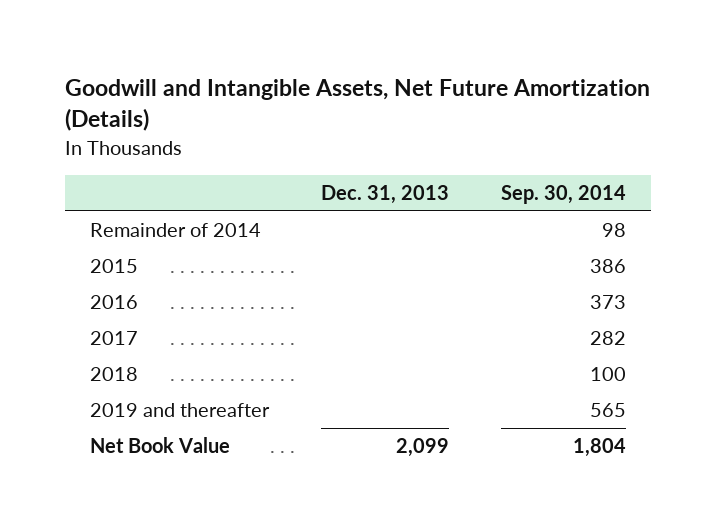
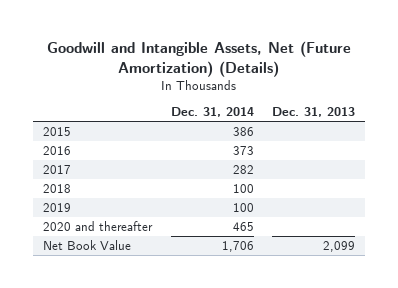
[64,79,650,132] Goodwill and Intangible Assets, Net Future Amortization (Details) -> [47,41,352,77] Goodwill and Intangible Assets, Net (Future Amortization) (Details)
[500,185,626,205] Sep. 30, 2014 -> none
none -> [170,107,254,118] Dec. 31, 2014
[90,223,262,238] Remainder of 2014 -> none
none -> [42,202,71,212] 2019
[90,403,271,418] 2019 and thereafter -> [42,220,153,231] 2020 and thereafter

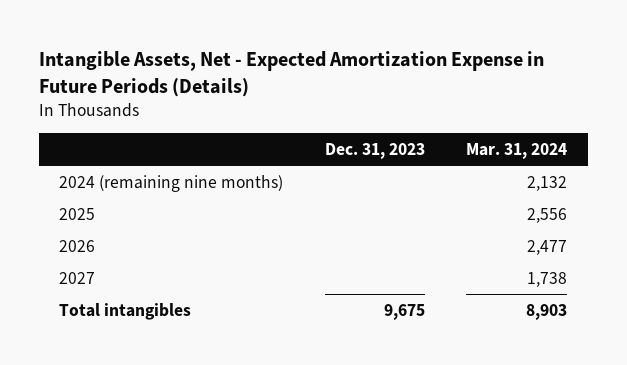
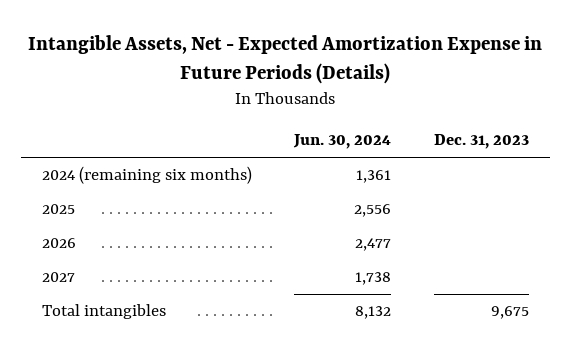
[466,143,568,160] Mar. 31, 2024 -> none
none -> [293,134,392,150] Jun. 30, 2024
[59,174,284,192] 2024 (remaining nine months) -> [42,166,253,185] 2024 (remaining six months)

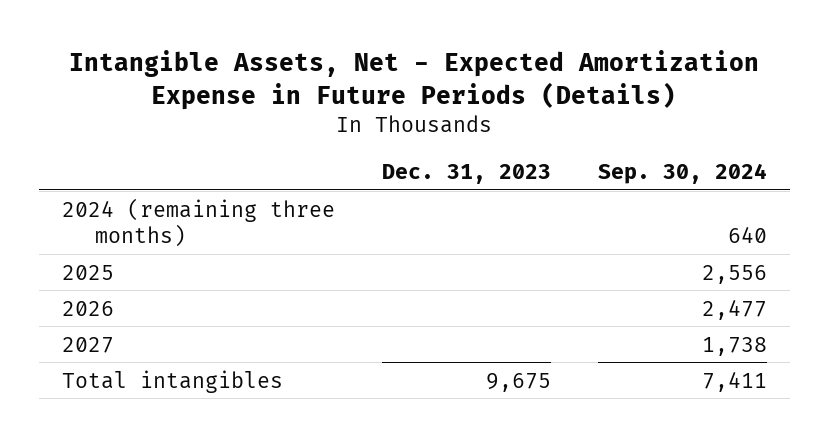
[293,134,392,150] Jun. 30, 2024 -> none
none -> [597,162,767,184] Sep. 30, 2024
[42,166,253,185] 2024 (remaining six months) -> [62,197,336,248] 2024 (remaining three months)

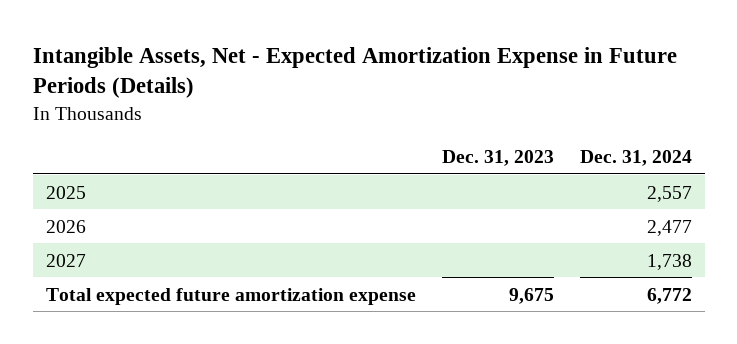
[597,162,767,184] Sep. 30, 2024 -> none
none -> [579,149,692,166] Dec. 31, 2024
[62,197,336,248] 2024 (remaining three months) -> none
[62,369,284,393] Total intangibles -> [45,287,416,305] Total expected future amortization expense

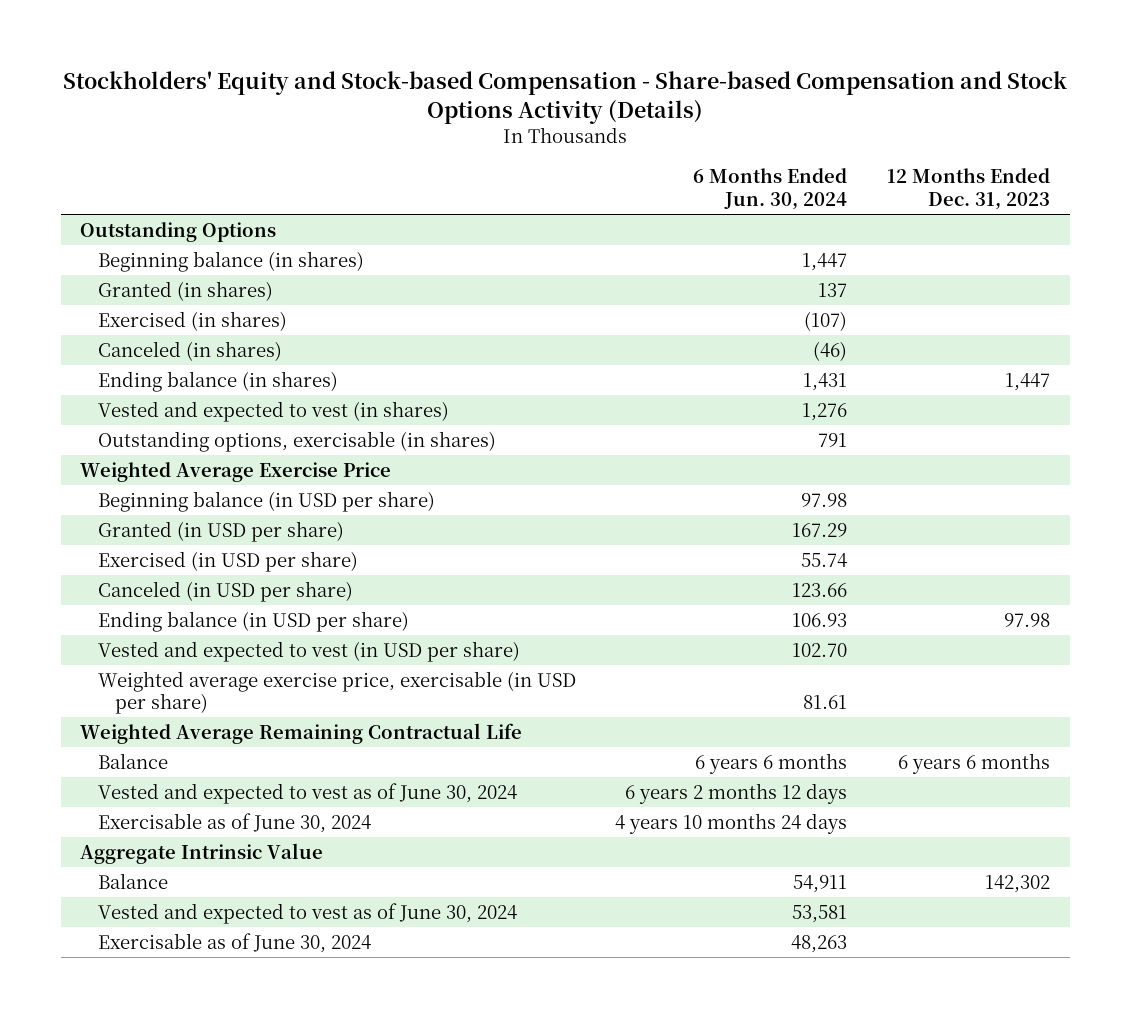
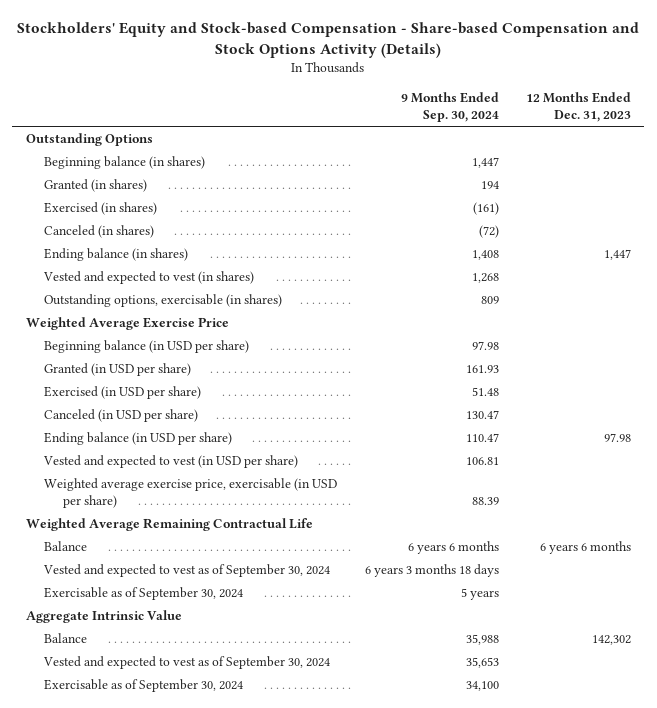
[693,168,848,210] 6 Months Ended Jun. 30, 2024 -> none
none -> [400,92,499,123] 9 Months Ended Sep. 30, 2024
[97,782,517,804] Vested and expected to vest as of June 30, 2024 -> [43,564,331,578] Vested and expected to vest as of September 30, 2024
[97,812,371,833] Exercisable as of June 30, 2024 -> [44,587,244,601] Exercisable as of September 30, 2024
[97,902,517,924] Vested and expected to vest as of June 30, 2024 -> [43,656,331,670] Vested and expected to vest as of September 30, 2024
[97,932,371,953] Exercisable as of June 30, 2024 -> [44,679,244,693] Exercisable as of September 30, 2024

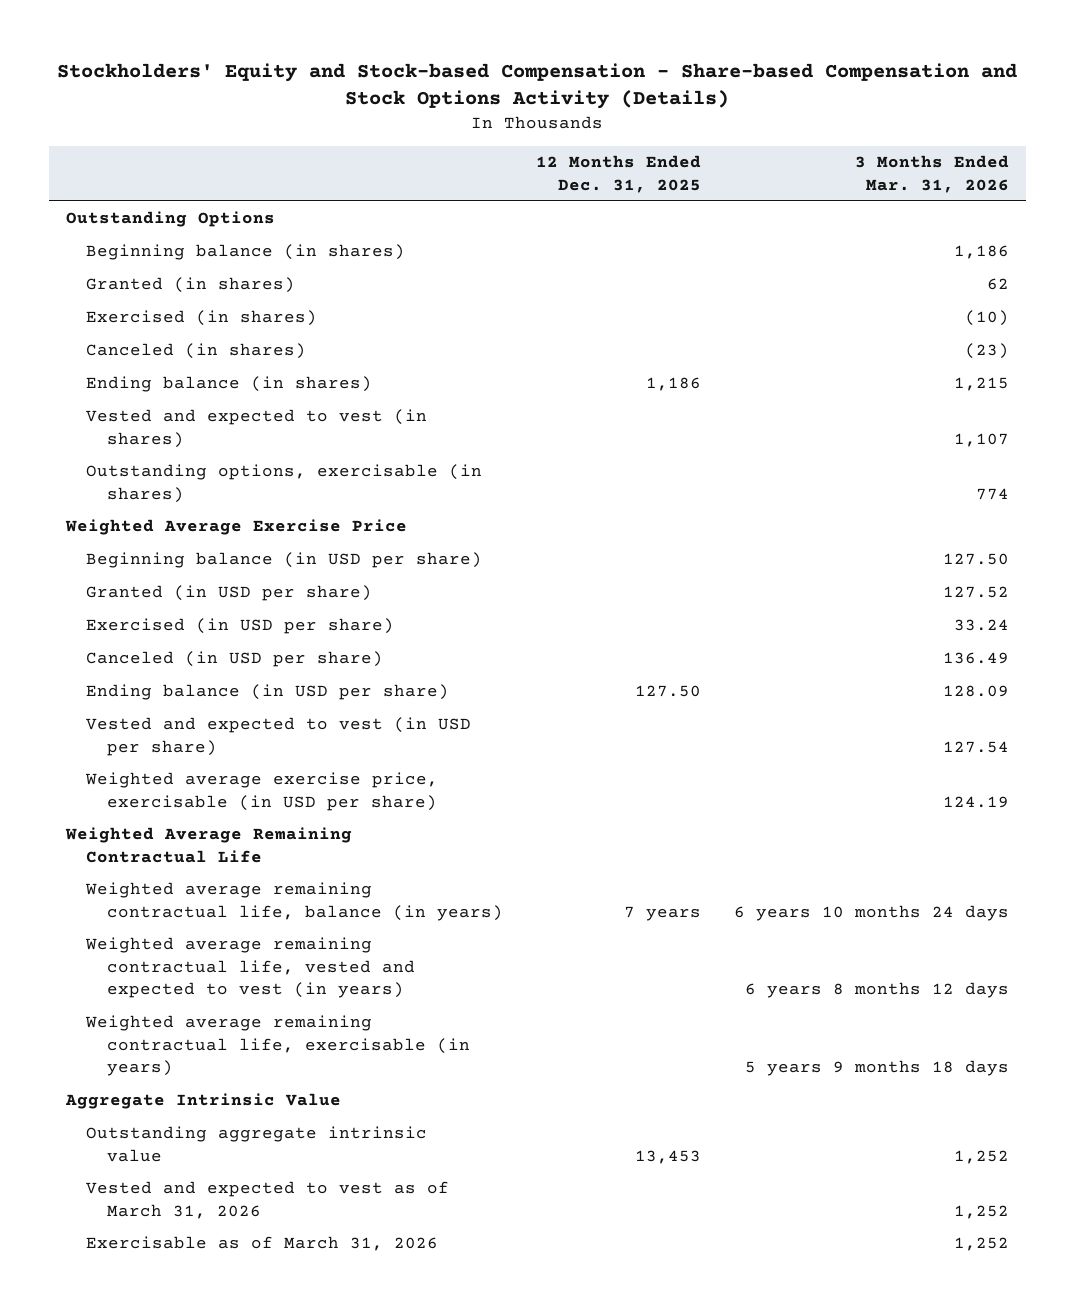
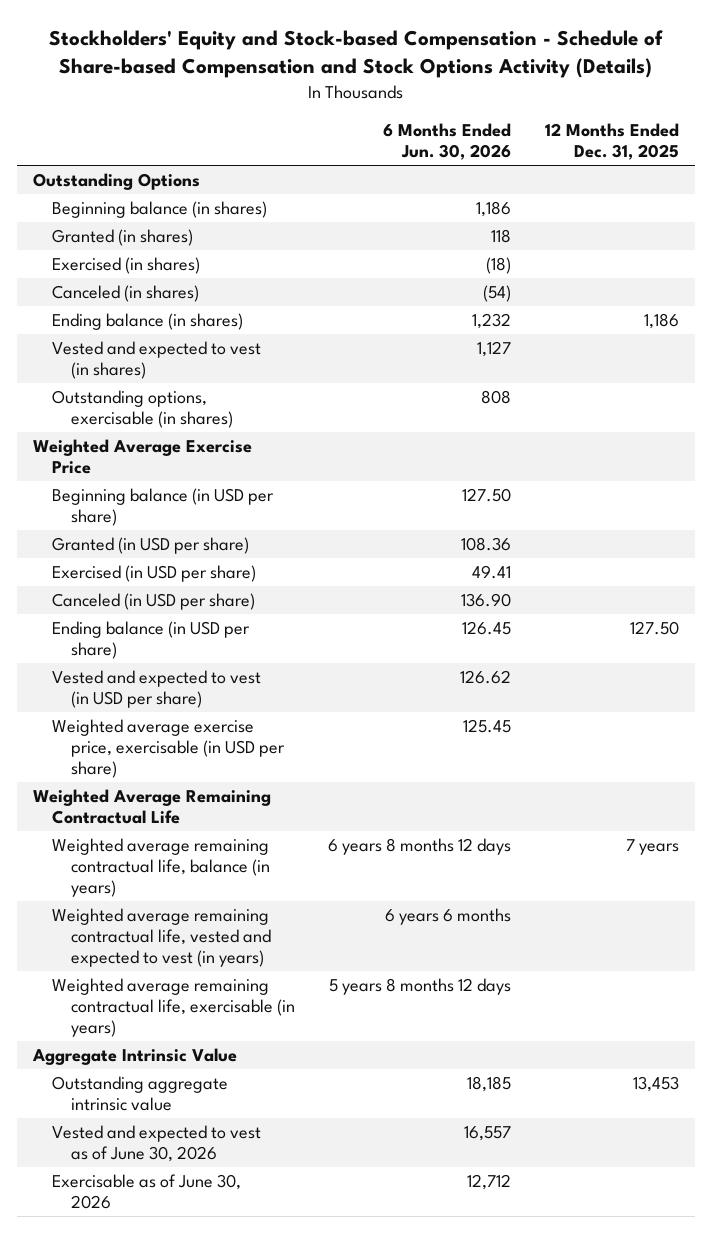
[57,62,1018,110] Stockholders' Equity and Stock-based Compensation - Share-based Compensation and Stock Options Activity (Details) -> [49,30,664,79] Stockholders' Equity and Stock-based Compensation - Schedule of Share-based Compensation and Stock Options Activity (Details)
[855,155,1010,193] 3 Months Ended Mar. 31, 2026 -> none
none -> [383,123,512,161] 6 Months Ended Jun. 30, 2026
[86,1181,450,1219] Vested and expected to vest as of March 31, 2026 -> [52,1125,262,1163] Vested and expected to vest as of June 30, 2026
[86,1236,439,1252] Exercisable as of March 31, 2026 -> [52,1174,242,1210] Exercisable as of June 30, 2026

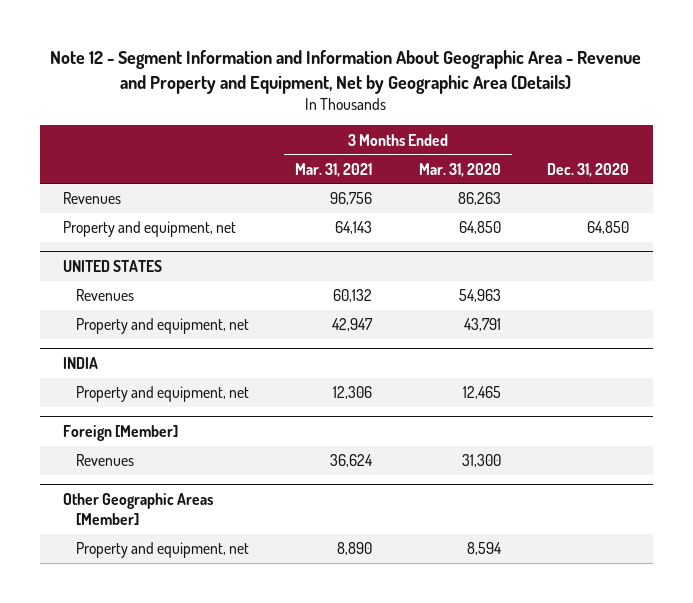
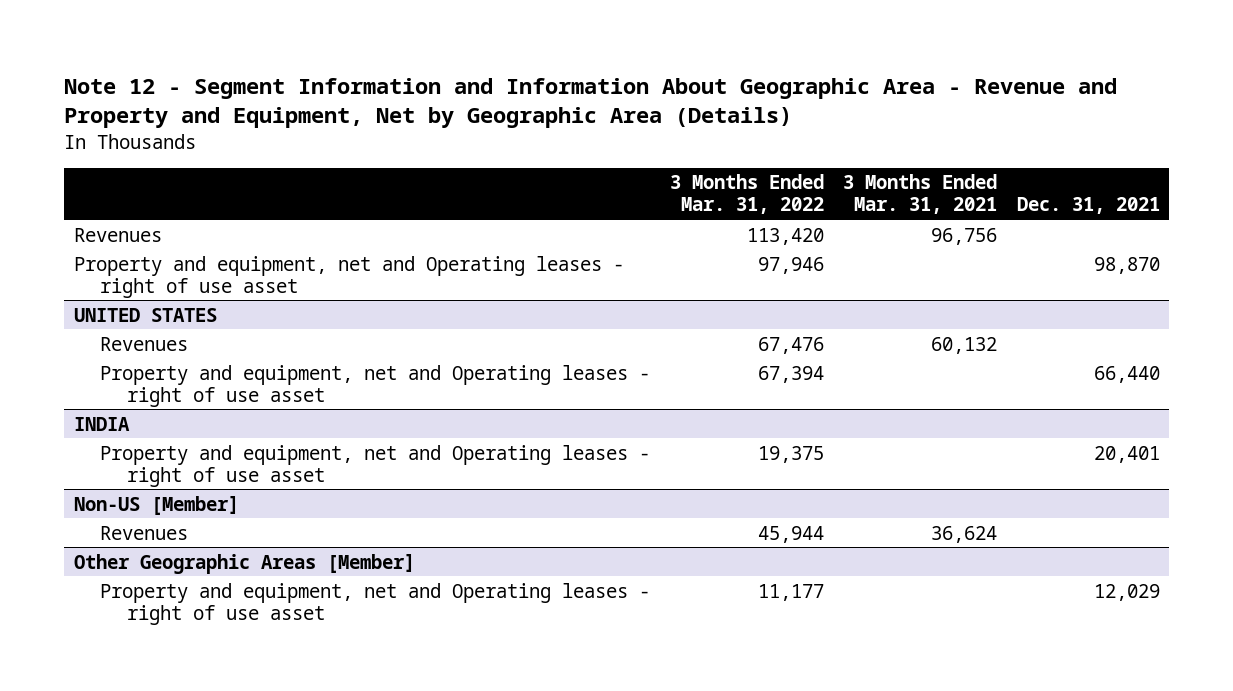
[418,162,501,177] Mar. 31, 2020 -> none
[547,162,630,177] Dec. 31, 2020 -> none
none -> [669,174,824,215] 3 Months Ended Mar. 31, 2022
none -> [1016,197,1160,215] Dec. 31, 2021
[63,221,237,238] Property and equipment, net -> none
none -> [73,255,624,298] Property and equipment, net and Operating leases - right of use asset
[75,318,249,335] Property and equipment, net -> none
none -> [100,364,651,407] Property and equipment, net and Operating leases - right of use asset
[75,386,249,403] Property and equipment, net -> none
none -> [100,444,651,487] Property and equipment, net and Operating leases - right of use asset
[63,425,179,442] Foreign [Member] -> [73,495,239,515] Non-US [Member]
[75,542,249,559] Property and equipment, net -> none
none -> [100,582,651,625] Property and equipment, net and Operating leases - right of use asset

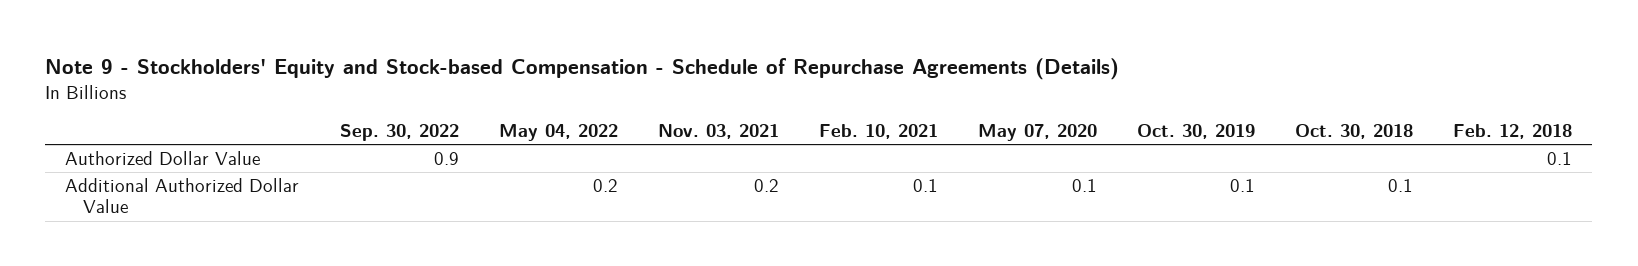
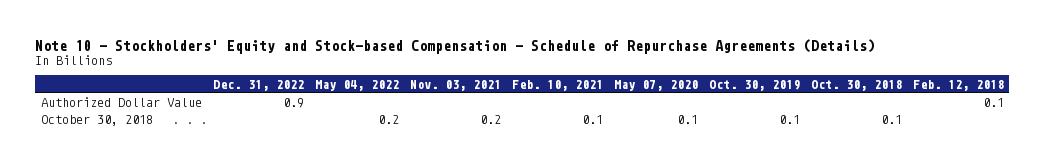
[45,57,1120,80] Note 9 - Stockholders' Equity and Stock-based Compensation - Schedule of Repurchase Agreements (Details) -> [35,39,876,55] Note 10 - Stockholders' Equity and Stock-based Compensation - Schedule of Repurchase Agreements (Details)
[339,123,459,141] Sep. 30, 2022 -> none
none -> [212,79,304,91] Dec. 31, 2022
[65,178,300,214] Additional Authorized Dollar Value -> [40,115,153,127] October 30, 2018

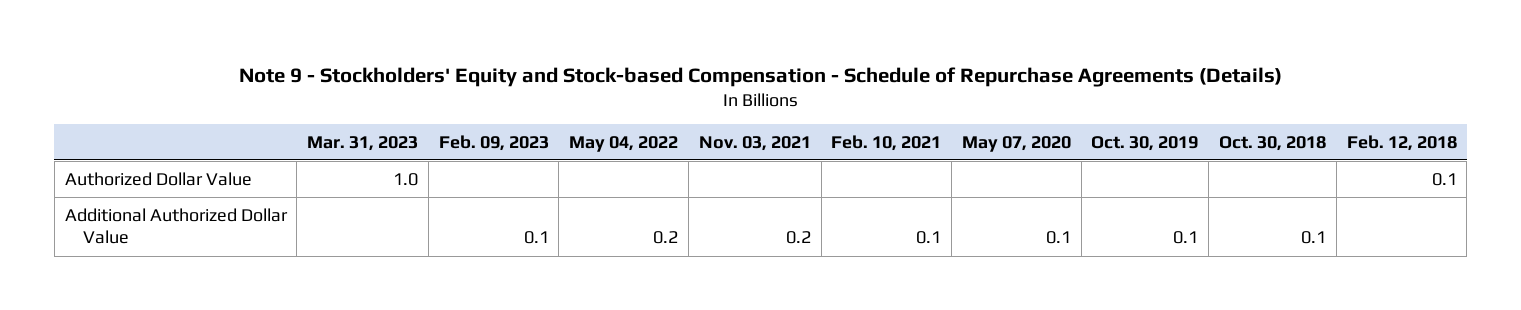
[35,39,876,55] Note 10 - Stockholders' Equity and Stock-based Compensation - Schedule of Repurchase Agreements (Details) -> [238,66,1282,87] Note 9 - Stockholders' Equity and Stock-based Compensation - Schedule of Repurchase Agreements (Details)
[212,79,304,91] Dec. 31, 2022 -> none
none -> [307,135,419,151] Mar. 31, 2023
none -> [438,134,549,151] Feb. 09, 2023
[40,115,153,127] October 30, 2018 -> [64,207,288,245] Additional Authorized Dollar Value

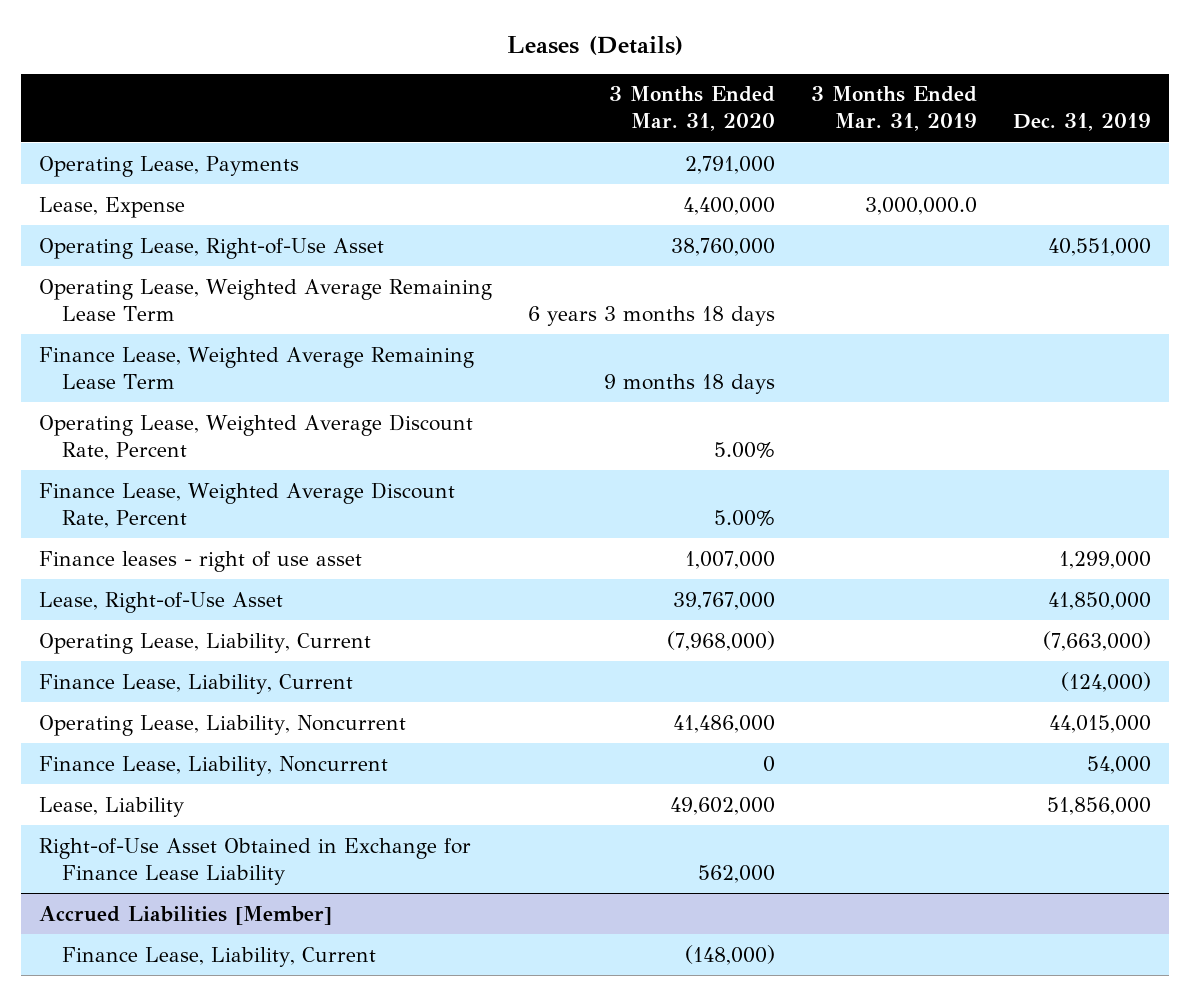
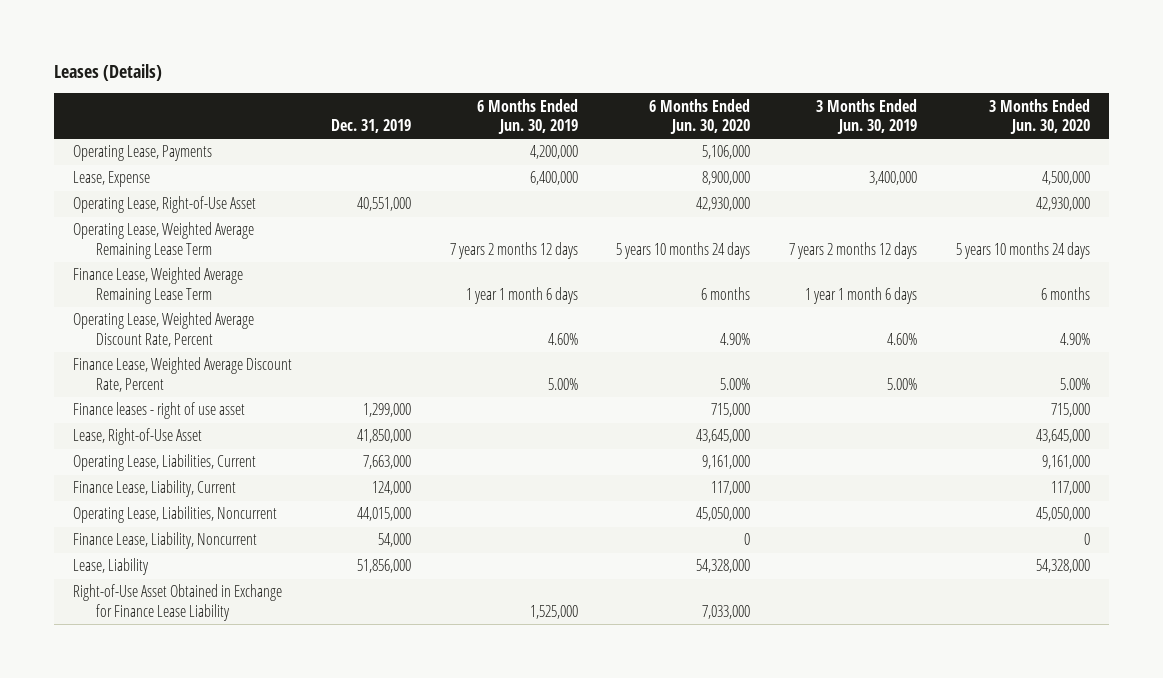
[608,86,775,132] 3 Months Ended Mar. 31, 2020 -> none
[811,86,978,132] 3 Months Ended Mar. 31, 2019 -> none
none -> [476,98,578,134] 6 Months Ended Jun. 30, 2019
none -> [649,98,751,134] 6 Months Ended Jun. 30, 2020
none -> [815,98,917,134] 3 Months Ended Jun. 30, 2019
none -> [988,98,1090,134] 3 Months Ended Jun. 30, 2020
[38,632,371,654] Operating Lease, Liability, Current -> [73,454,257,472] Operating Lease, Liabilities, Current
[1043,630,1152,651] (7,663,000) -> [362,455,411,470] 7,663,000
[1061,671,1152,692] (124,000) -> [371,481,411,496] 124,000
[38,714,406,736] Operating Lease, Liability, Noncurrent -> [73,506,278,524] Operating Lease, Liabilities, Noncurrent
[38,905,332,925] Accrued Liabilities [Member] -> none
[61,946,376,967] Finance Lease, Liability, Current -> none

